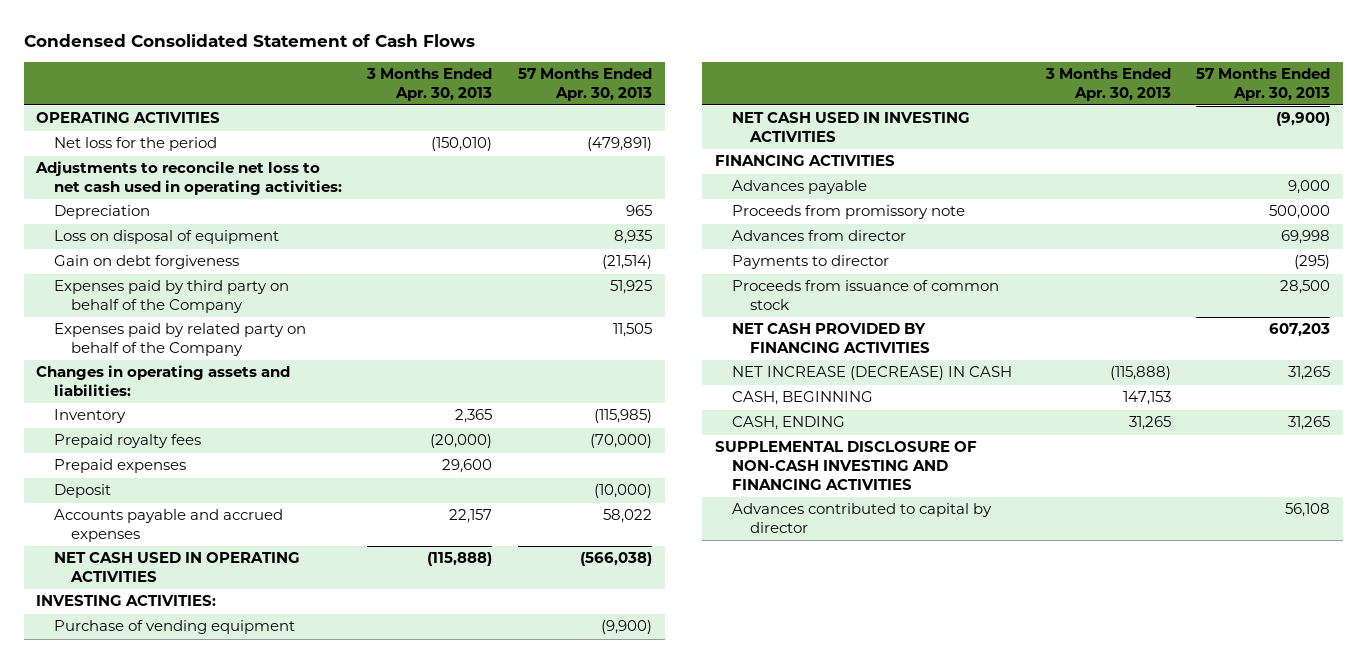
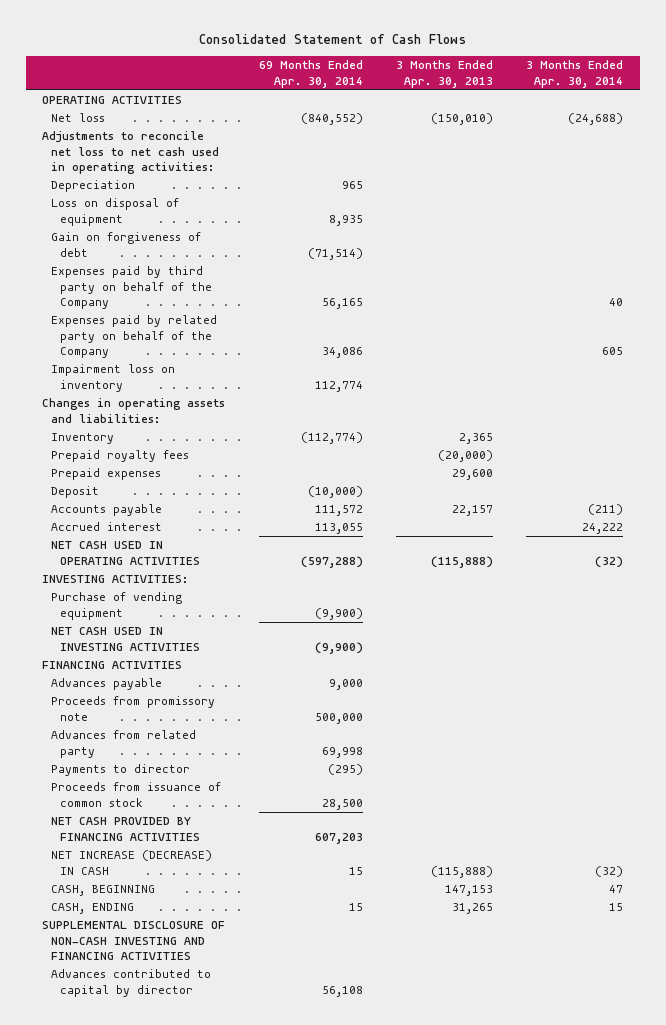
[23,33,475,47] Condensed Consolidated Statement of Cash Flows -> [198,34,466,45] Consolidated Statement of Cash Flows
[517,68,652,101] 57 Months Ended Apr. 30, 2013 -> none
none -> [258,60,363,88] 69 Months Ended Apr. 30, 2014
none -> [526,60,624,88] 3 Months Ended Apr. 30, 2014
[53,137,217,152] Net loss for the period -> [51,113,106,123] Net loss
[53,255,239,270] Gain on debt forgiveness -> [51,232,202,257] Gain on forgiveness of debt
none -> [51,364,176,392] Impairment loss on inventory
[53,509,283,543] Accounts payable and accrued expenses -> [51,504,163,517] Accounts payable
none -> [51,522,163,532] Accrued interest
[732,230,907,242] Advances from director -> [51,730,197,758] Advances from related party

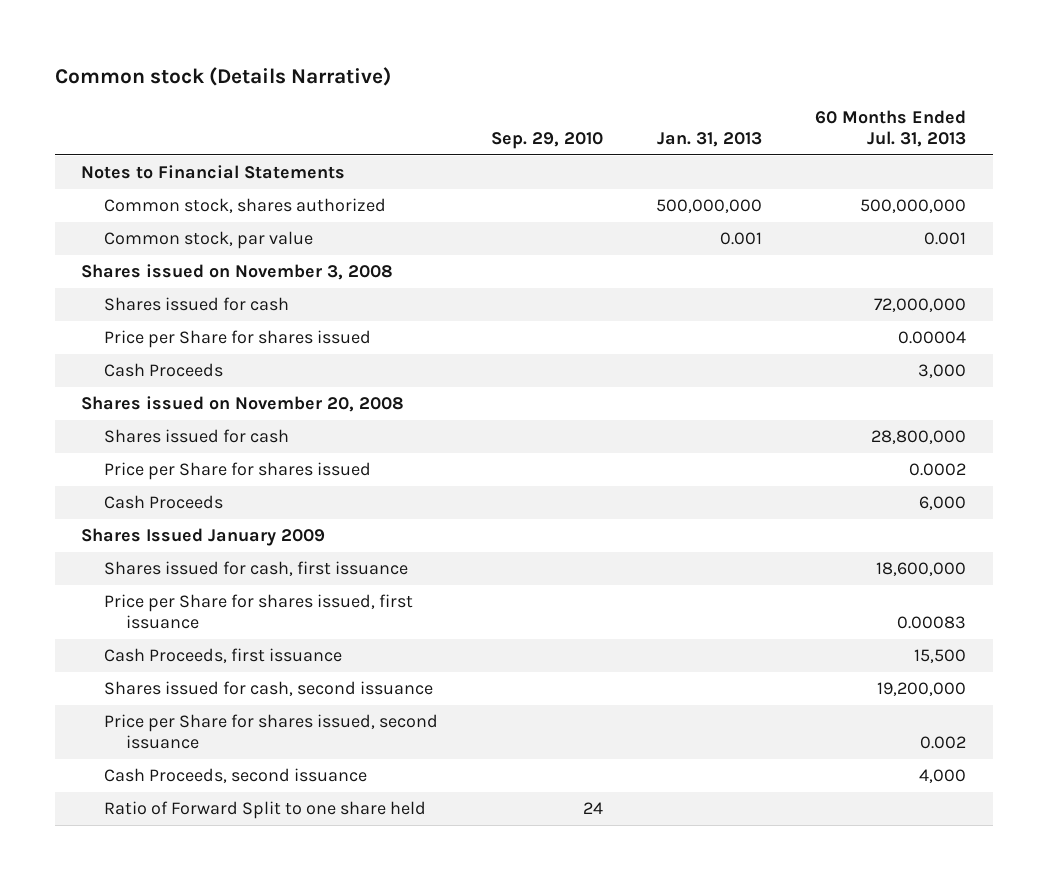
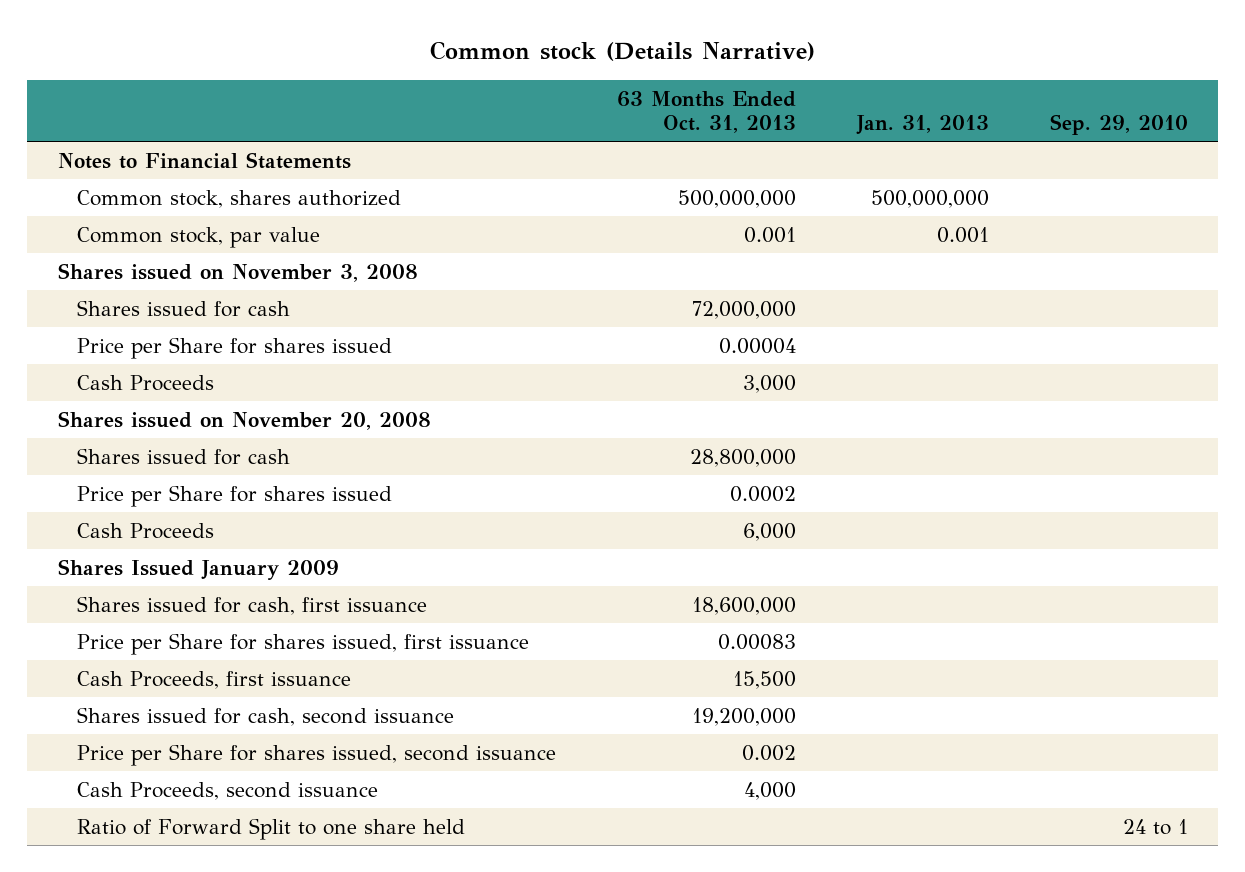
[815,109,967,148] 60 Months Ended Jul. 31, 2013 -> none
none -> [616,90,796,133] 63 Months Ended Oct. 31, 2013
[582,801,603,814] 24 -> [1122,818,1188,835] 24 to 1

